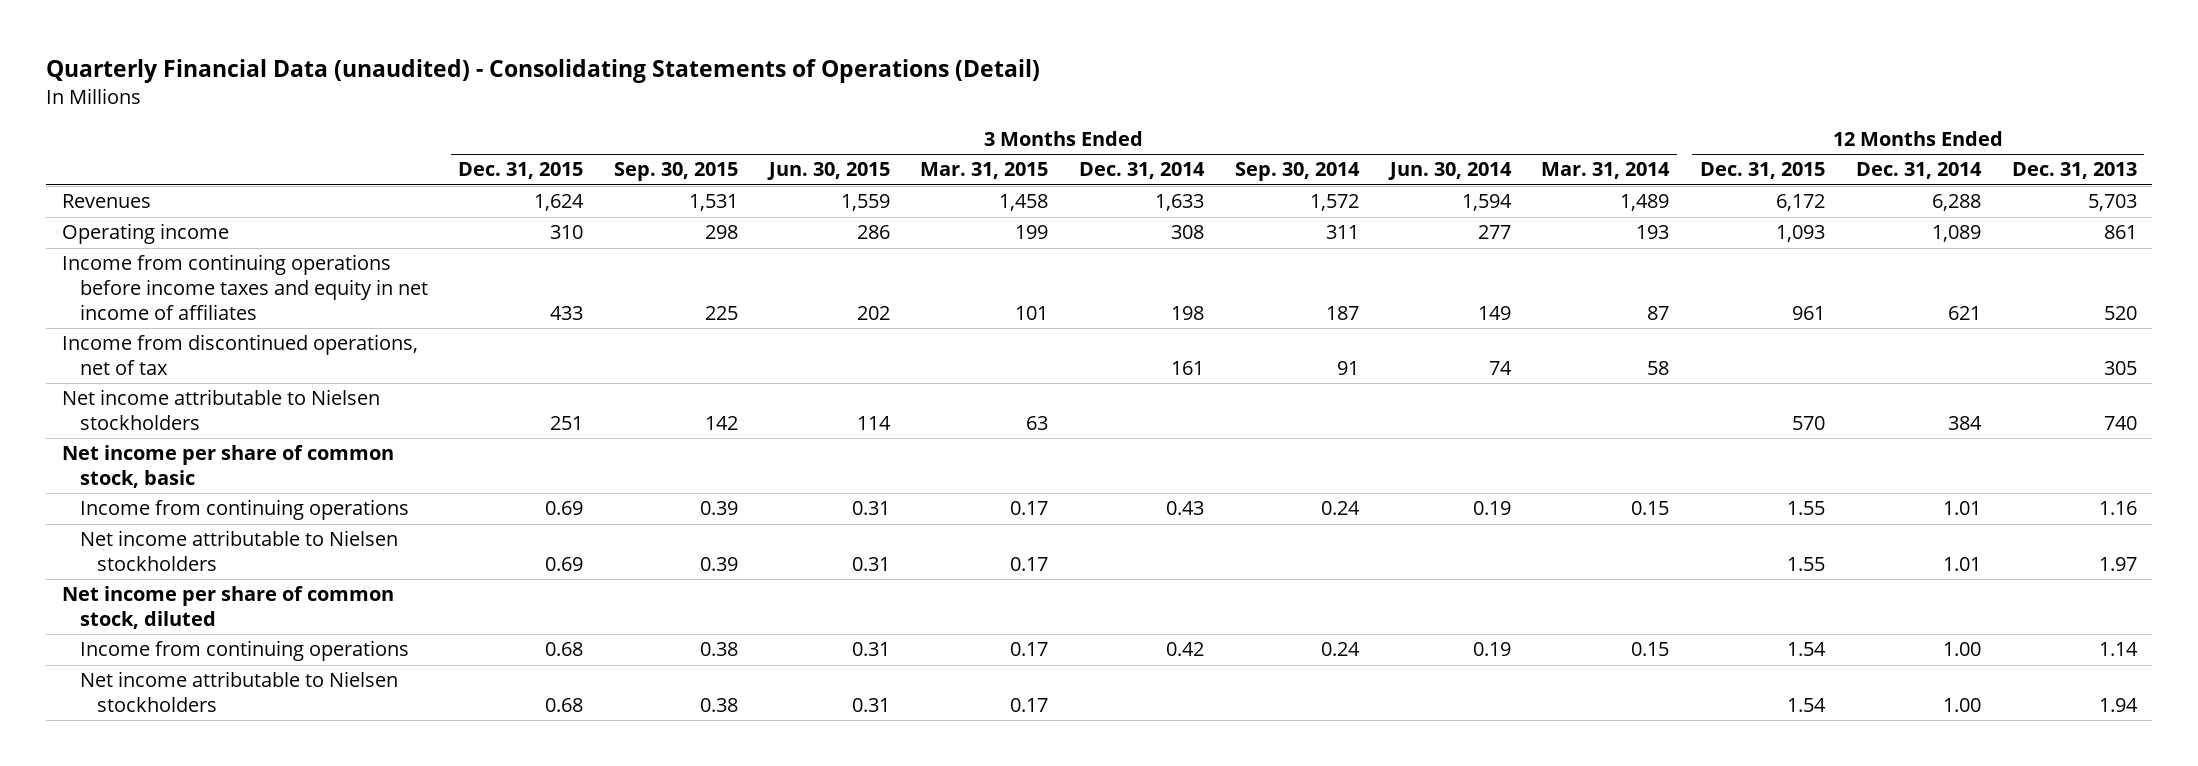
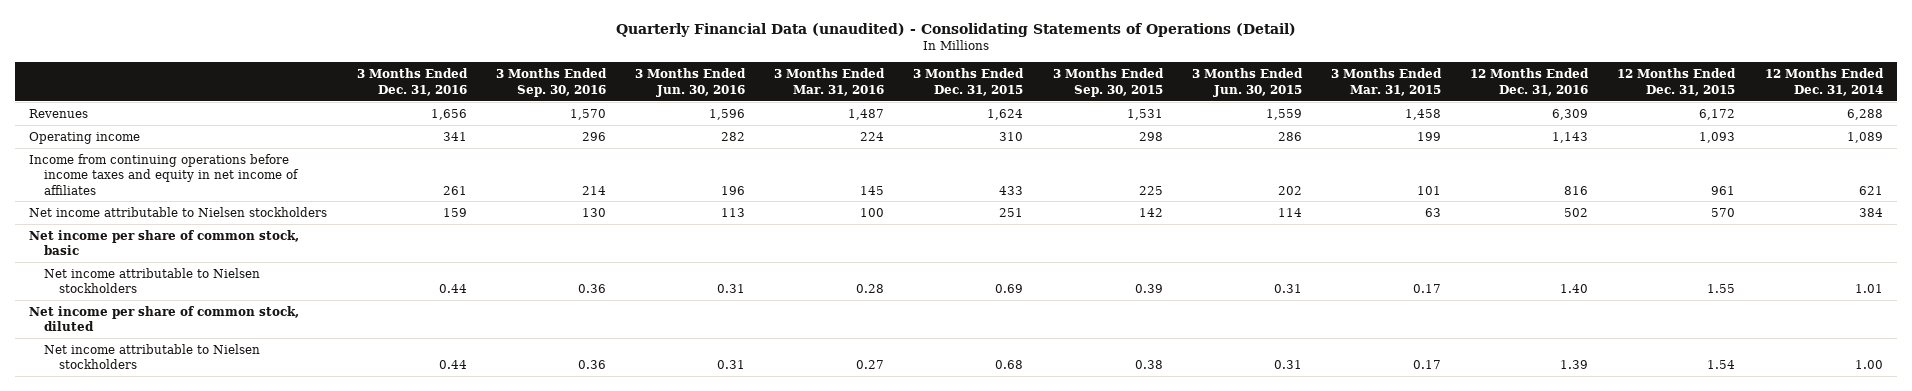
[1079,162,1206,180] Dec. 31, 2014 -> none
[1234,162,1360,182] Sep. 30, 2014 -> none
[1387,162,1512,181] Jun. 30, 2014 -> none
[1541,162,1671,180] Mar. 31, 2014 -> none
[2011,162,2137,180] Dec. 31, 2013 -> none
none -> [356,68,468,96] 3 Months Ended Dec. 31, 2016
none -> [495,68,607,97] 3 Months Ended Sep. 30, 2016
none -> [634,68,746,97] 3 Months Ended Jun. 30, 2016
none -> [774,68,886,96] 3 Months Ended Mar. 31, 2016
none -> [1470,68,1590,96] 12 Months Ended Dec. 31, 2016
[61,334,418,376] Income from discontinued operations, net of tax -> none
[79,499,409,521] Income from continuing operations -> none
[79,640,409,662] Income from continuing operations -> none

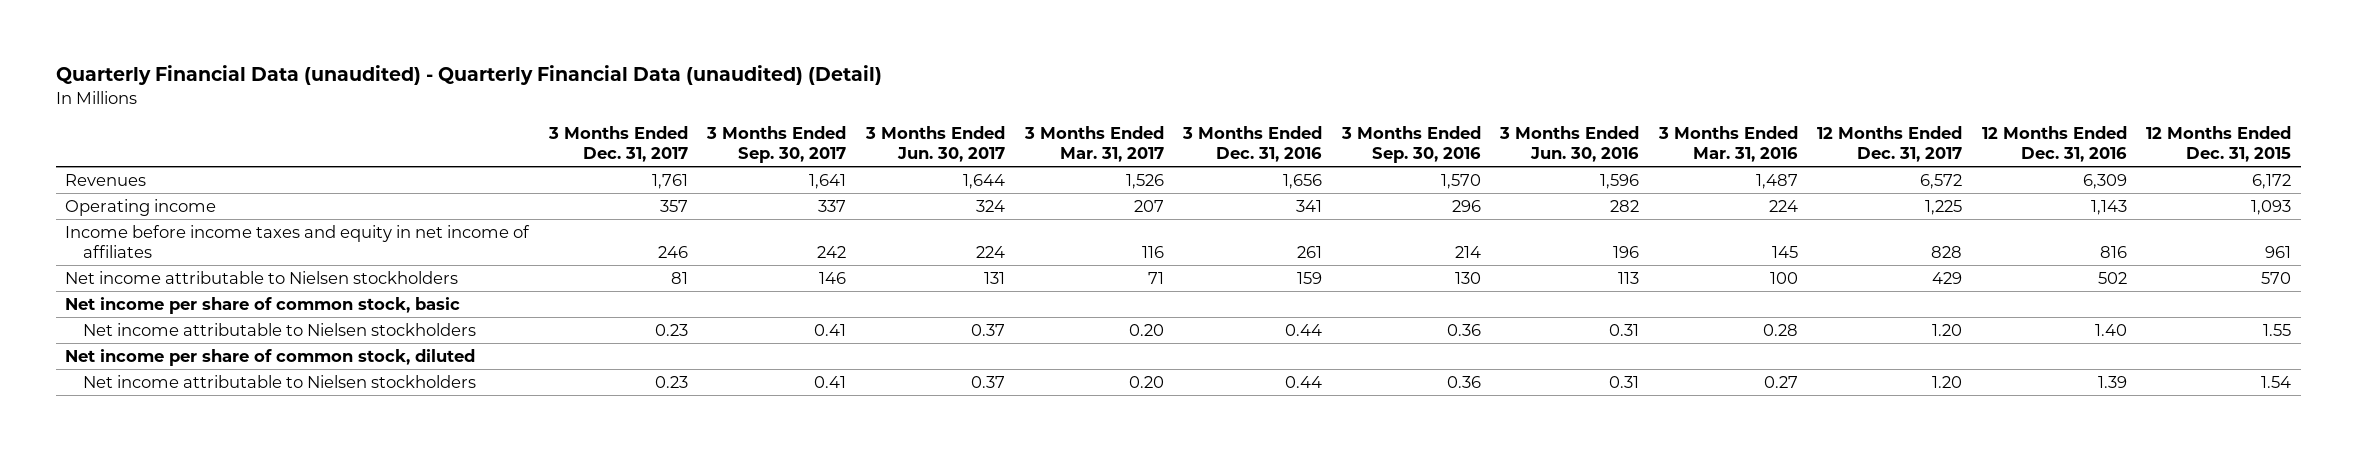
[615,22,1296,37] Quarterly Financial Data (unaudited) - Consolidating Statements of Operations (Detail) -> [55,65,882,86] Quarterly Financial Data (unaudited) - Quarterly Financial Data (unaudited) (Detail)
[913,68,1025,96] 3 Months Ended Dec. 31, 2015 -> none
[1052,68,1164,97] 3 Months Ended Sep. 30, 2015 -> none
[1191,68,1303,97] 3 Months Ended Jun. 30, 2015 -> none
[1330,68,1442,96] 3 Months Ended Mar. 31, 2015 -> none
[1764,68,1884,96] 12 Months Ended Dec. 31, 2014 -> none
none -> [547,125,688,163] 3 Months Ended Dec. 31, 2017
none -> [706,125,847,164] 3 Months Ended Sep. 30, 2017
none -> [864,125,1005,163] 3 Months Ended Jun. 30, 2017
none -> [1023,125,1164,163] 3 Months Ended Mar. 31, 2017
none -> [1817,125,1963,163] 12 Months Ended Dec. 31, 2017
[29,153,300,195] Income from continuing operations before income taxes and equity in net income of affiliates -> [65,224,531,259] Income before income taxes and equity in net income of affiliates

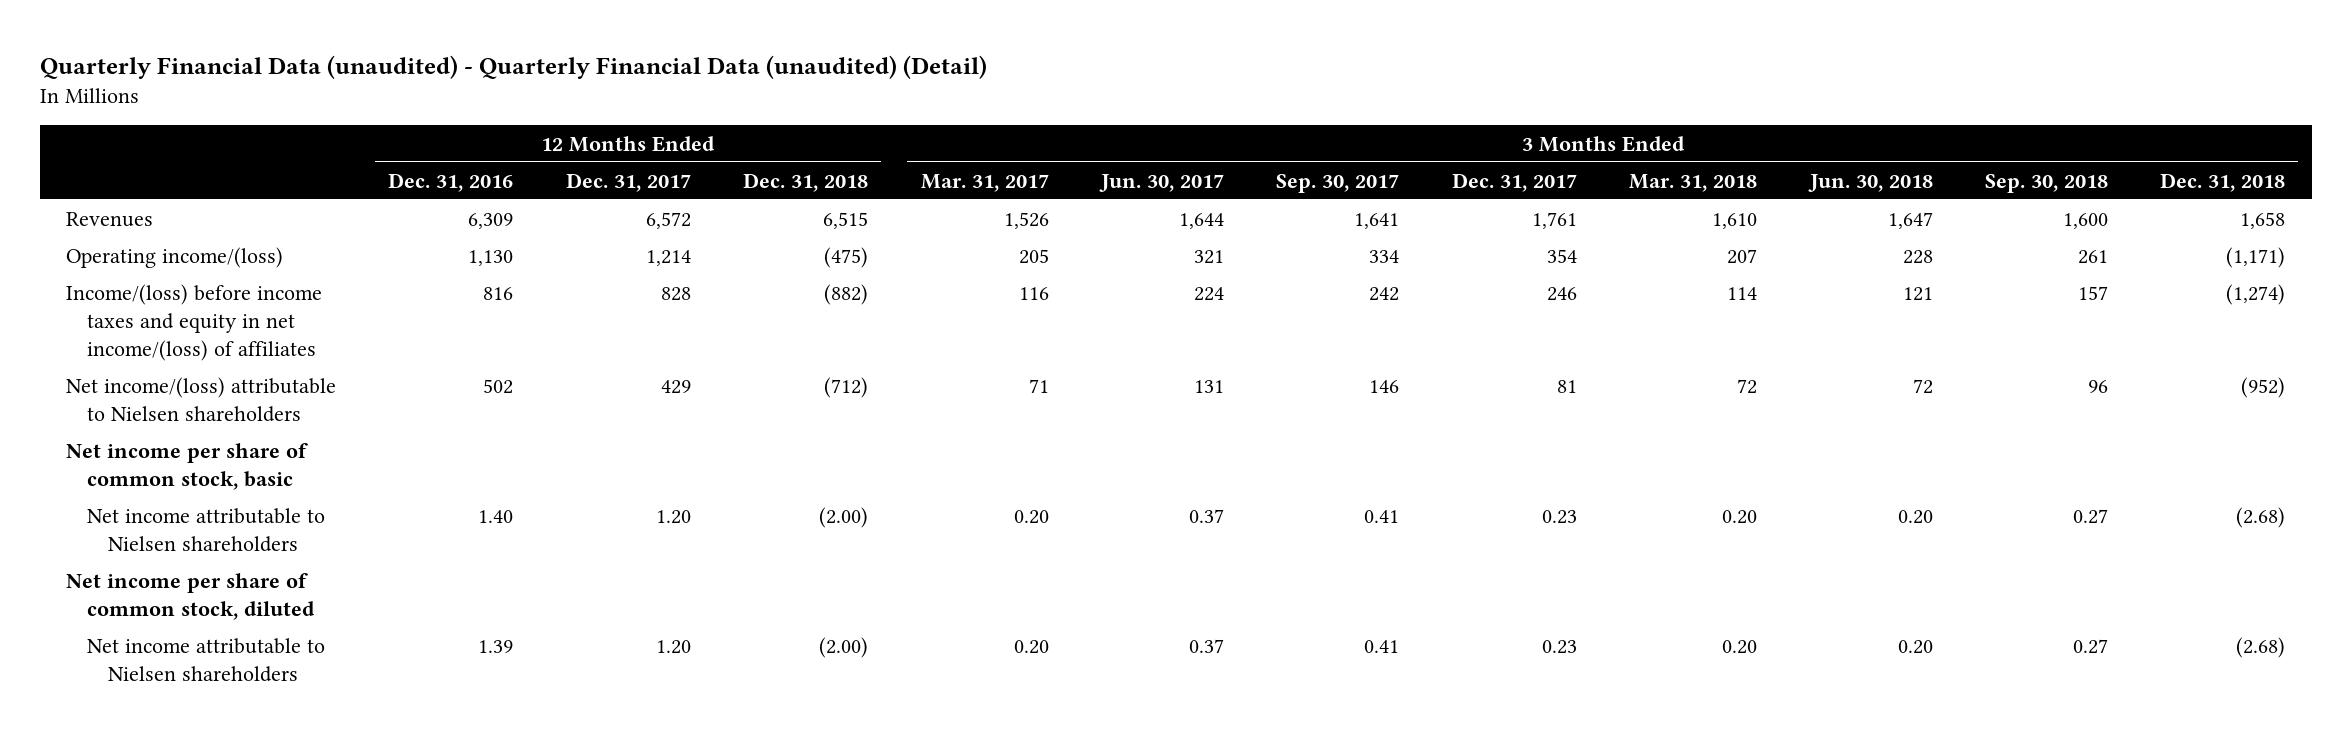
[1182,125,1323,163] 3 Months Ended Dec. 31, 2016 -> none
[1340,125,1481,164] 3 Months Ended Sep. 30, 2016 -> none
[1499,125,1640,163] 3 Months Ended Jun. 30, 2016 -> none
[1657,125,1798,163] 3 Months Ended Mar. 31, 2016 -> none
[2146,125,2292,163] 12 Months Ended Dec. 31, 2015 -> none
none -> [743,172,869,192] Dec. 31, 2018
none -> [1629,173,1758,192] Mar. 31, 2018
none -> [1807,173,1933,192] Jun. 30, 2018
none -> [1984,173,2108,193] Sep. 30, 2018
none -> [2160,172,2286,192] Dec. 31, 2018
[65,198,217,216] Operating income -> [65,246,283,268] Operating income/(loss)
[659,199,688,212] 357 -> [1546,248,1577,263] 354
[818,199,847,212] 337 -> [1369,249,1400,263] 334
[975,199,1005,212] 324 -> [1193,249,1224,264] 321
[1133,199,1164,212] 207 -> [1018,248,1049,264] 205
[1925,199,1963,215] 1,225 -> [645,249,691,266] 1,214
[2090,199,2127,215] 1,143 -> [468,249,514,266] 1,130
[65,224,531,259] Income before income taxes and equity in net income of affiliates -> [65,283,322,361] Income/(loss) before income taxes and equity in net income/(loss) of affiliates
[65,270,459,284] Net income attributable to Nielsen stockholders -> [65,376,336,422] Net income/(loss) attributable to Nielsen shareholders
[83,322,477,336] Net income attributable to Nielsen stockholders -> [87,507,326,552] Net income attributable to Nielsen shareholders
[83,374,477,388] Net income attributable to Nielsen stockholders -> [87,637,326,682] Net income attributable to Nielsen shareholders

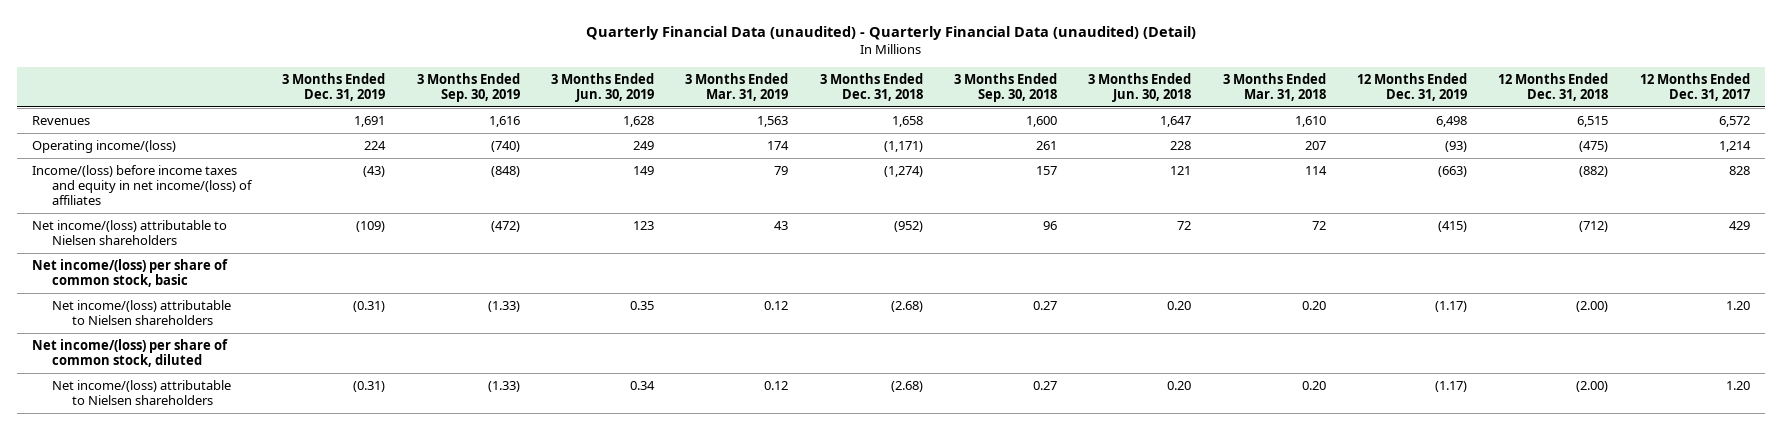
[388,172,514,192] Dec. 31, 2016 -> none
[920,173,1049,192] Mar. 31, 2017 -> none
[1098,173,1224,192] Jun. 30, 2017 -> none
[1276,173,1400,193] Sep. 30, 2017 -> none
[1451,172,1577,192] Dec. 31, 2017 -> none
none -> [282,72,386,101] 3 Months Ended Dec. 31, 2019
none -> [416,72,520,102] 3 Months Ended Sep. 30, 2019
none -> [551,72,655,102] 3 Months Ended Jun. 30, 2019
none -> [685,72,789,101] 3 Months Ended Mar. 31, 2019
none -> [1356,72,1467,101] 12 Months Ended Dec. 31, 2019
[65,442,308,490] Net income per share of common stock, basic -> [32,258,229,288] Net income/(loss) per share of common stock, basic
[87,507,326,552] Net income attributable to Nielsen shareholders -> [52,299,232,326] Net income/(loss) attributable to Nielsen shareholders
[65,572,316,620] Net income per share of common stock, diluted -> [32,338,229,368] Net income/(loss) per share of common stock, diluted
[87,637,326,682] Net income attributable to Nielsen shareholders -> [52,379,232,406] Net income/(loss) attributable to Nielsen shareholders

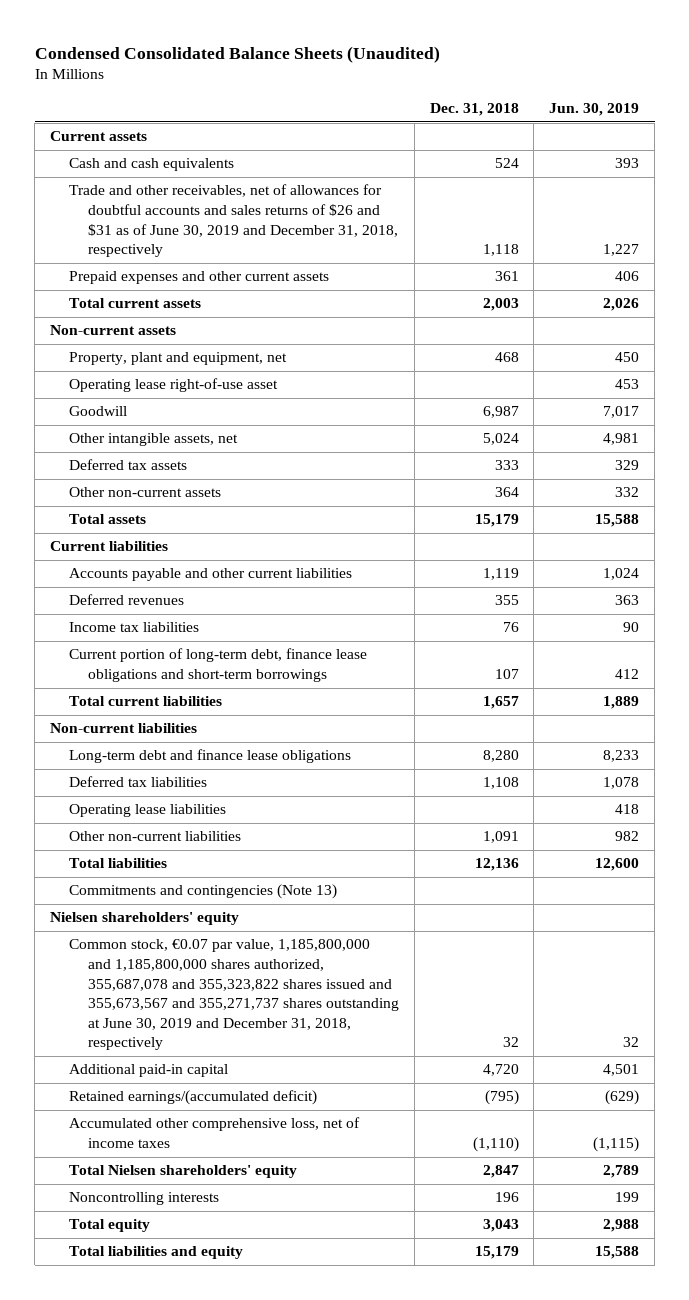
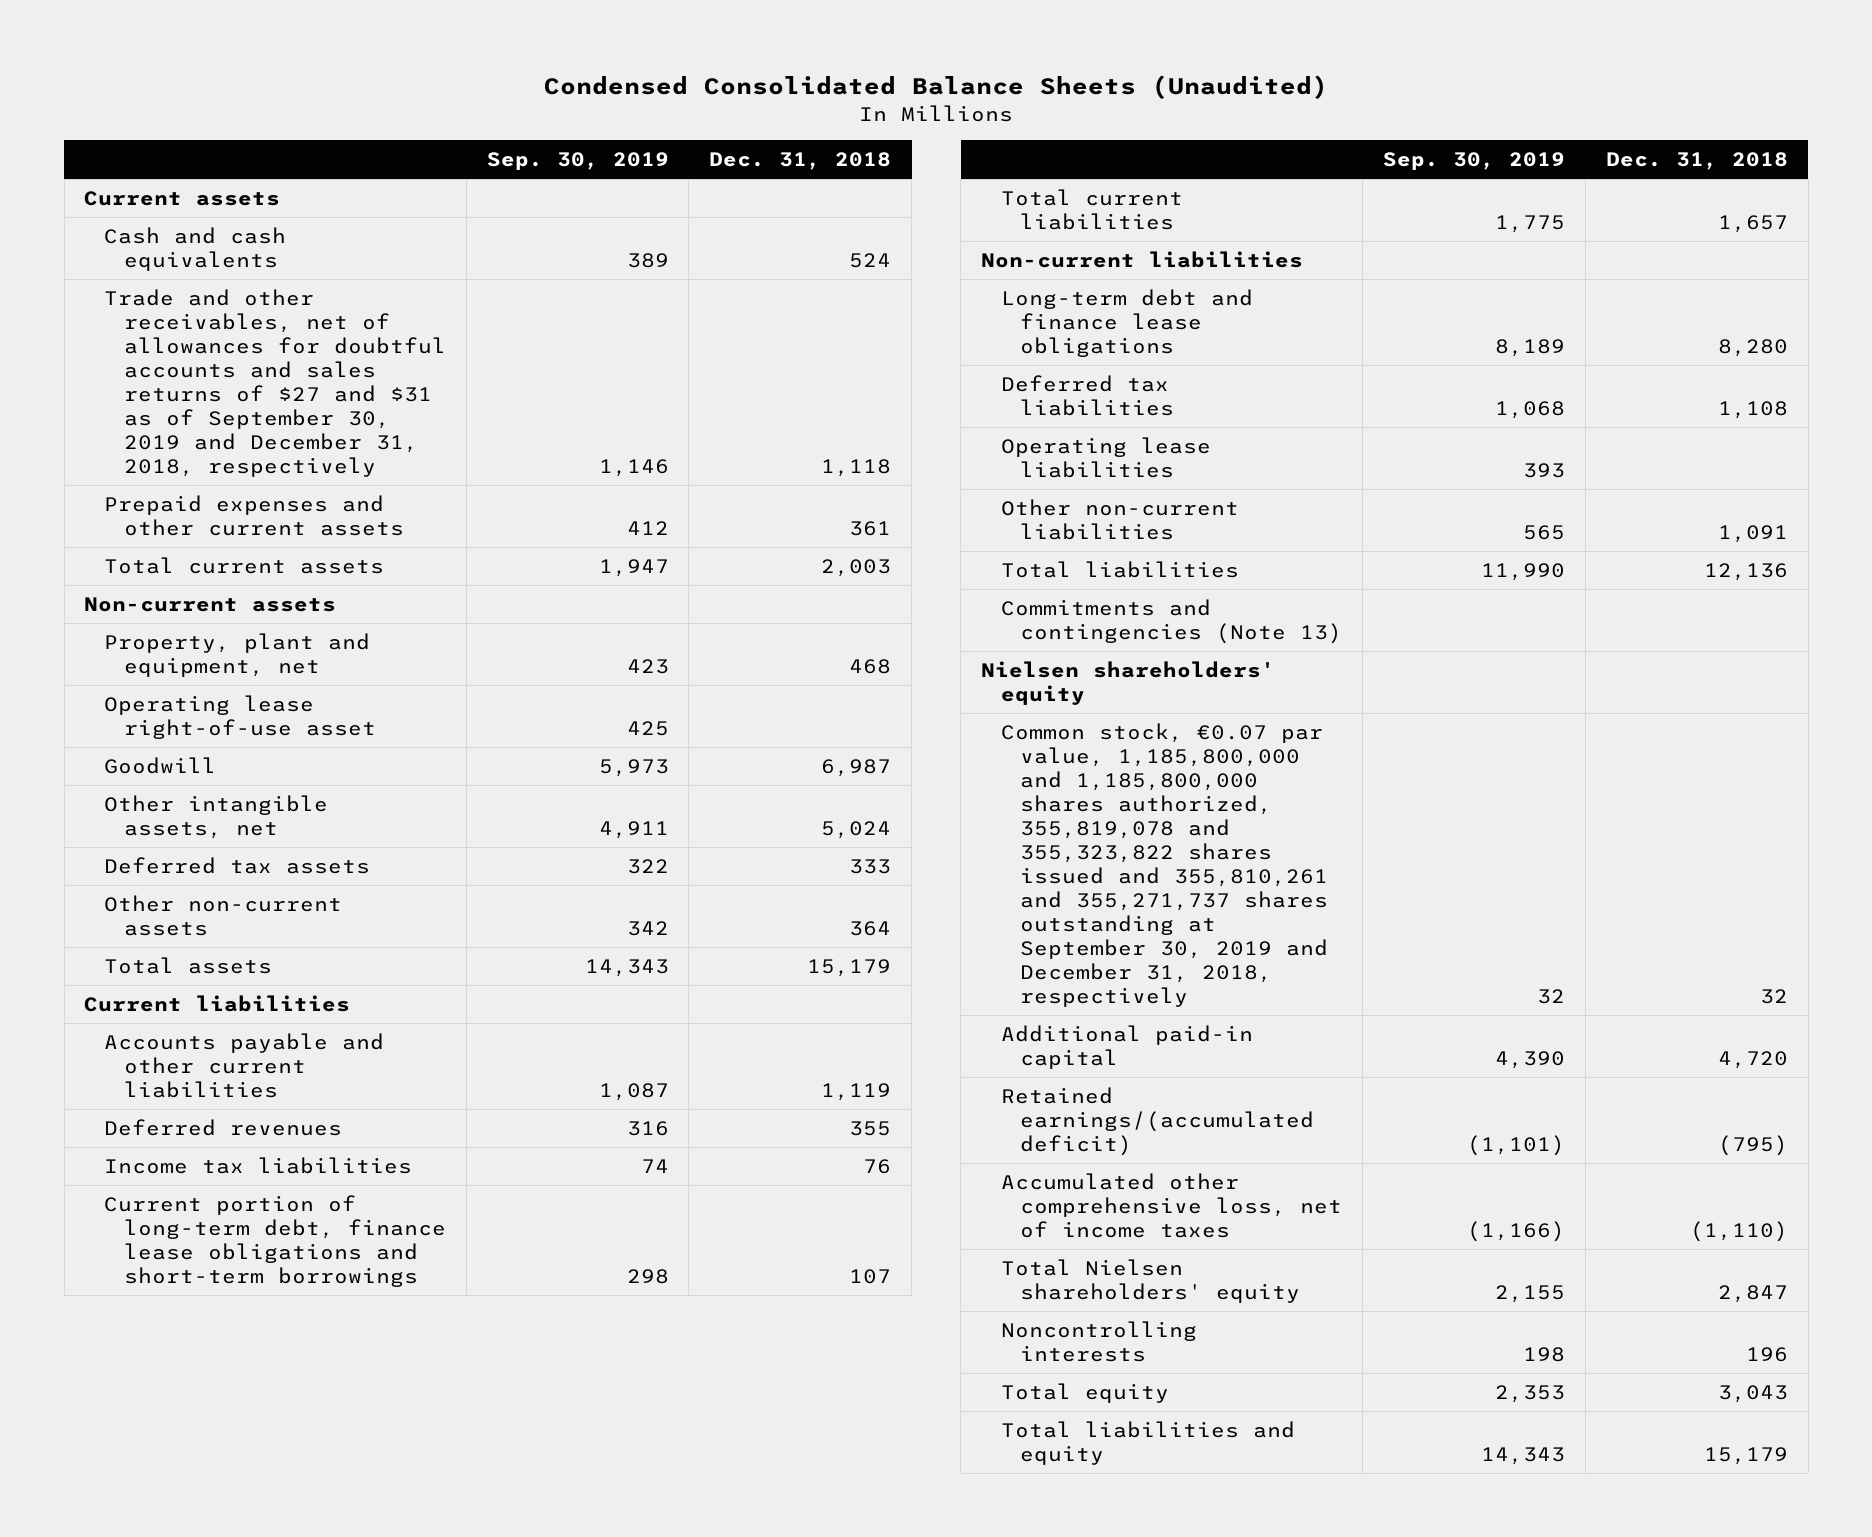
[549,103,640,117] Jun. 30, 2019 -> none
none -> [486,152,669,171] Sep. 30, 2019
[68,184,398,258] Trade and other receivables, net of allowances for doubtful accounts and sales returns of $26 and $31 as of June 30, 2019 and December 31, 2018, respectively -> [104,288,446,477] Trade and other receivables, net of allowances for doubtful accounts and sales returns of $27 and $31 as of September 30, 2019 and December 31, 2018, respectively
[68,939,399,1051] Common stock, €0.07 par value, 1,185,800,000 and 1,185,800,000 shares authorized, 355,687,078 and 355,323,822 shares issued and 355,673,567 and 355,271,737 shares outstanding at June 30, 2019 and December 31, 2018, respectively -> [1000,722,1329,1007] Common stock, €0.07 par value, 1,185,800,000 and 1,185,800,000 shares authorized, 355,819,078 and 355,323,822 shares issued and 355,810,261 and 355,271,737 shares outstanding at September 30, 2019 and December 31, 2018, respectively

